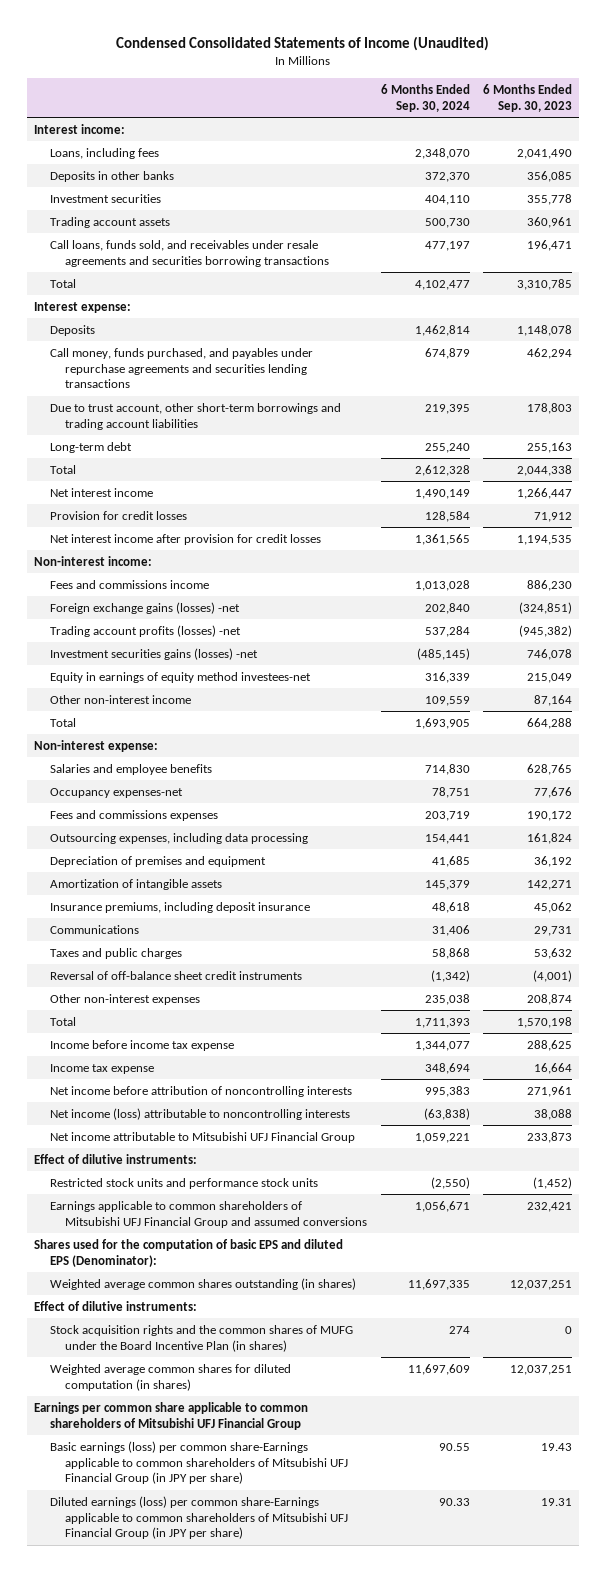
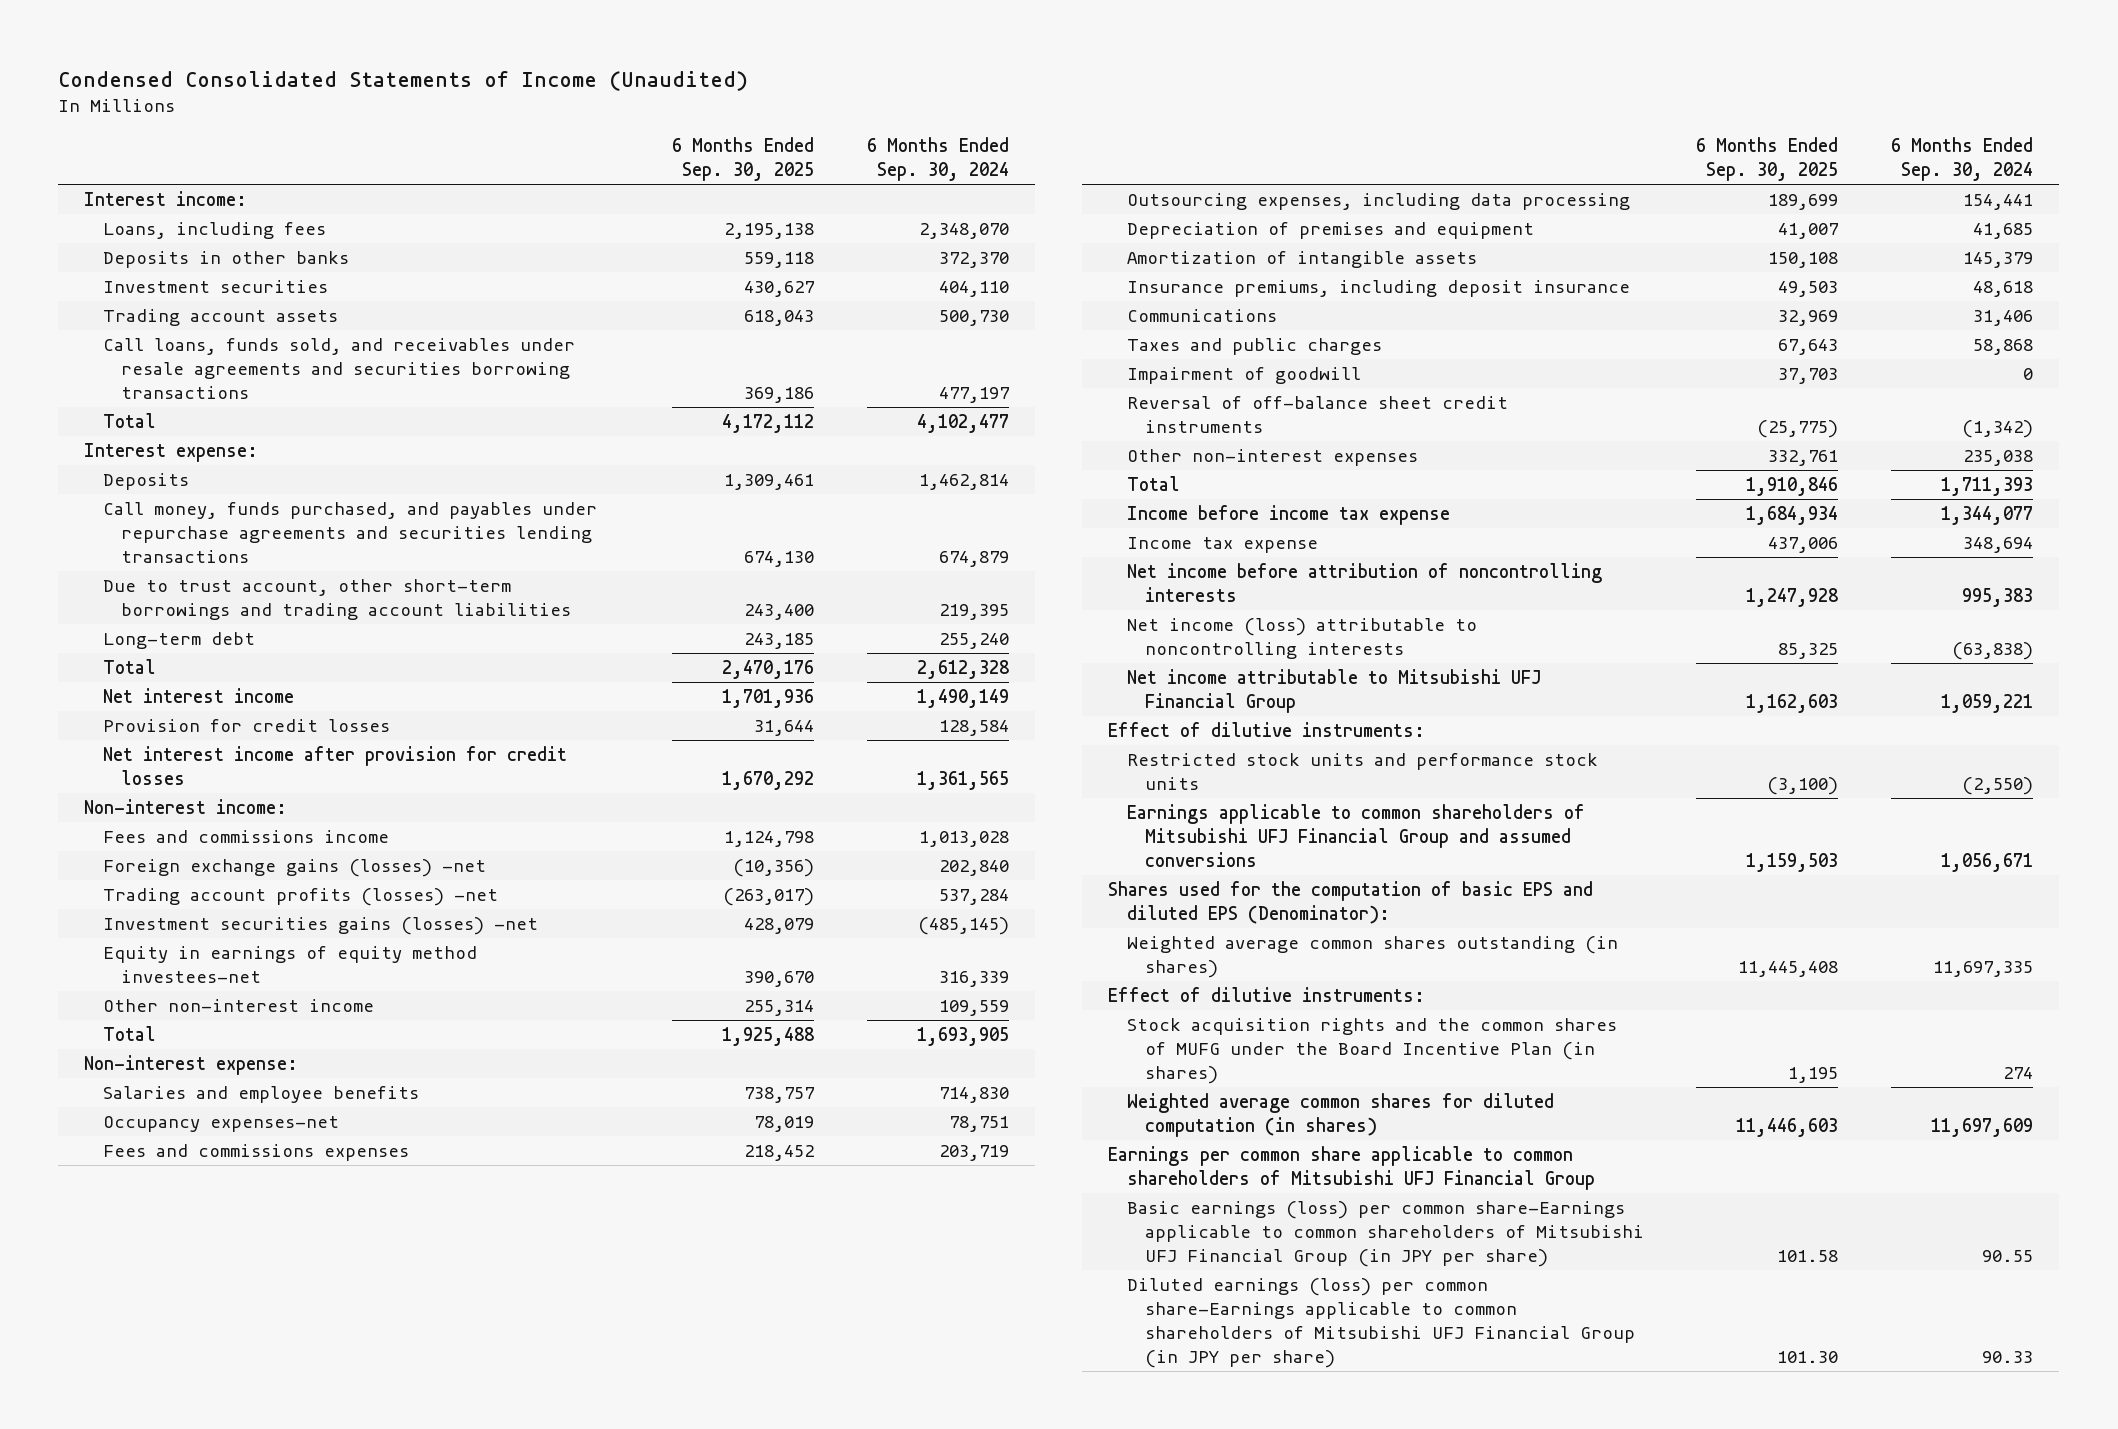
[483,84,573,112] 6 Months Ended Sep. 30, 2023 -> none
none -> [672,136,815,182] 6 Months Ended Sep. 30, 2025
none -> [1126,366,1361,384] Impairment of goodwill

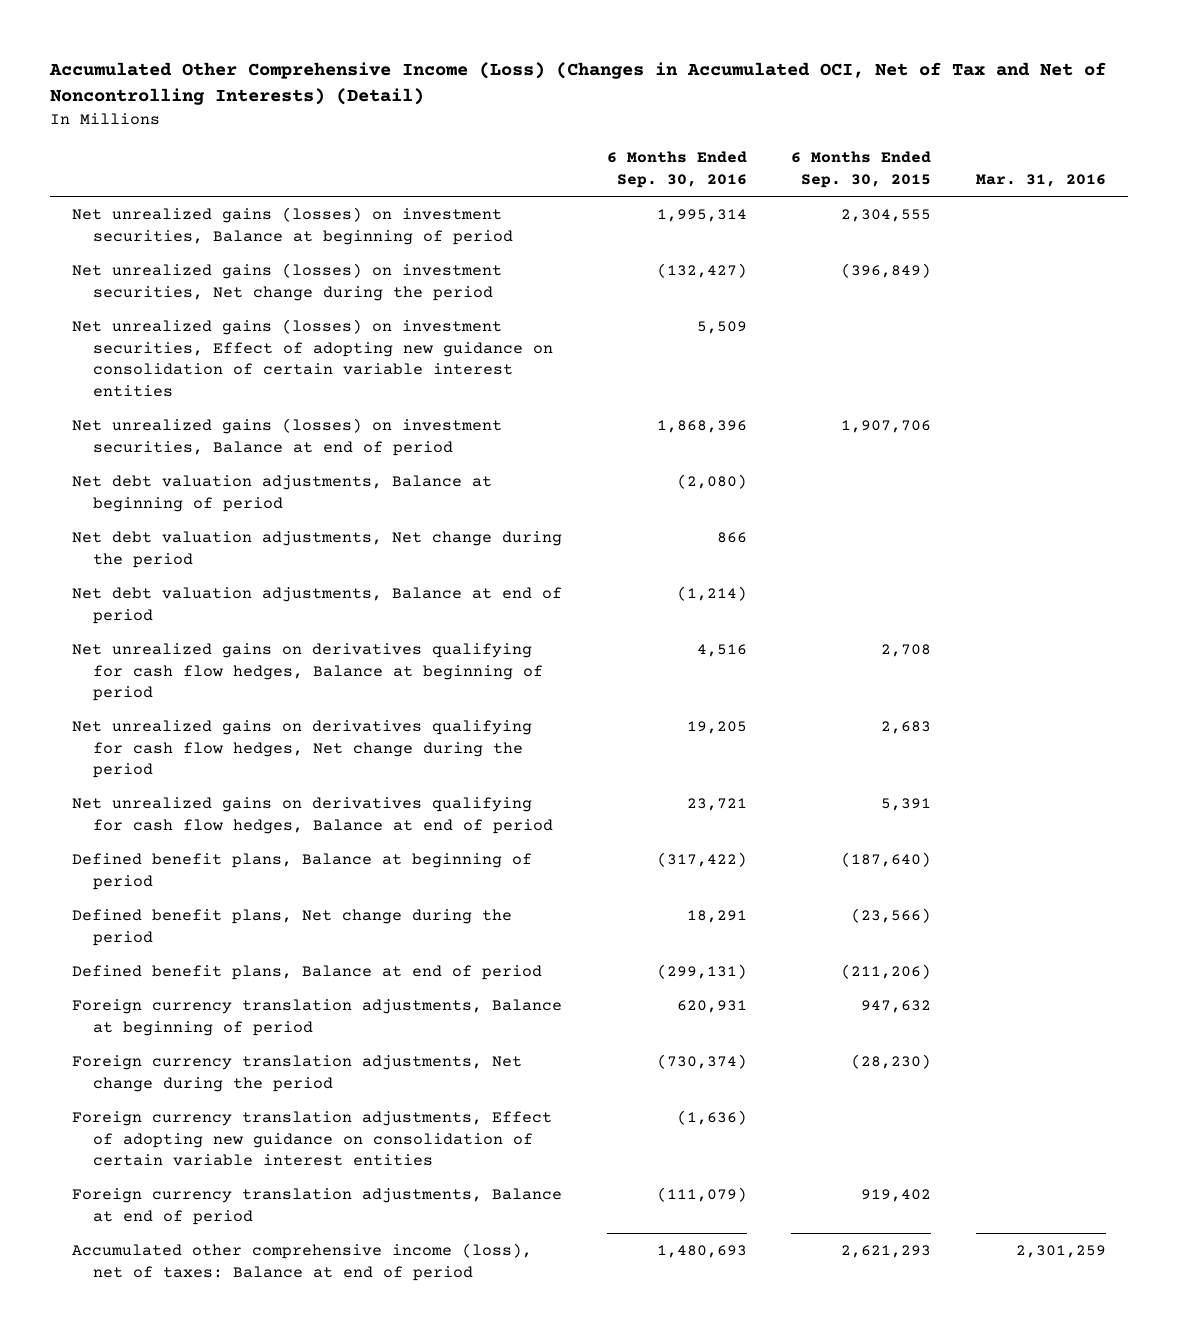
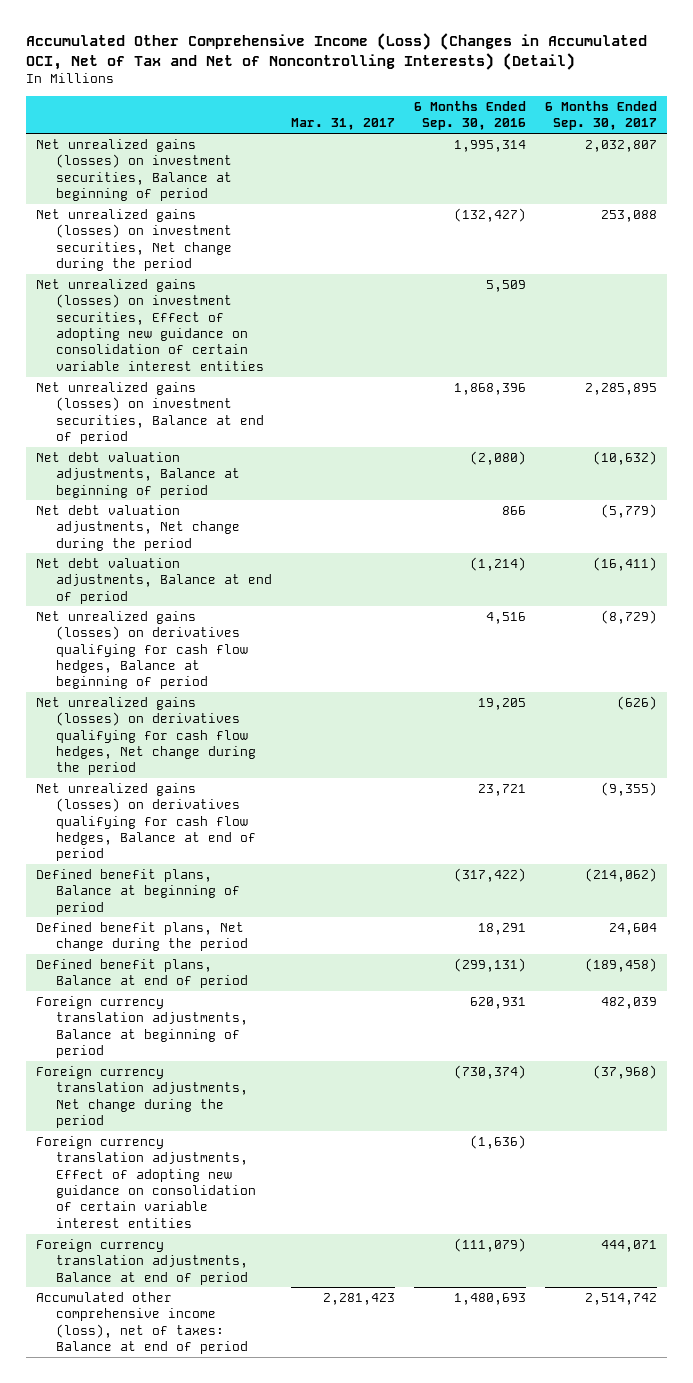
[791,151,932,189] 6 Months Ended Sep. 30, 2015 -> none
[975,174,1106,188] Mar. 31, 2016 -> none
none -> [290,118,395,131] Mar. 31, 2017
none -> [545,100,658,131] 6 Months Ended Sep. 30, 2017
[71,642,543,702] Net unrealized gains on derivatives qualifying for cash flow hedges, Balance at beginning of period -> [35,610,248,690] Net unrealized gains (losses) on derivatives qualifying for cash flow hedges, Balance at beginning of period
[71,719,532,779] Net unrealized gains on derivatives qualifying for cash flow hedges, Net change during the period -> [35,696,256,776] Net unrealized gains (losses) on derivatives qualifying for cash flow hedges, Net change during the period
[71,796,553,834] Net unrealized gains on derivatives qualifying for cash flow hedges, Balance at end of period -> [35,782,256,862] Net unrealized gains (losses) on derivatives qualifying for cash flow hedges, Balance at end of period

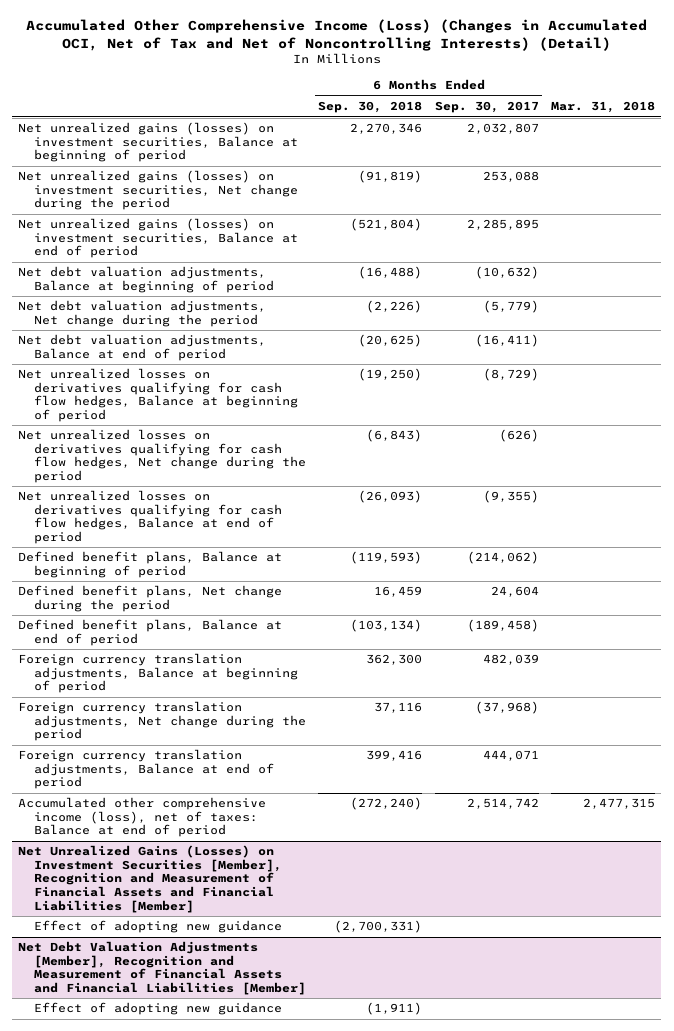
[290,118,395,131] Mar. 31, 2017 -> none
[414,100,527,131] 6 Months Ended Sep. 30, 2016 -> none
none -> [318,101,423,114] Sep. 30, 2018
none -> [551,101,656,114] Mar. 31, 2018
[35,278,264,371] Net unrealized gains (losses) on investment securities, Effect of adopting new guidance on consolidation of certain variable interest entities -> none
[35,610,248,690] Net unrealized gains (losses) on derivatives qualifying for cash flow hedges, Balance at beginning of period -> [18,368,298,423] Net unrealized losses on derivatives qualifying for cash flow hedges, Balance at beginning of period
[35,696,256,776] Net unrealized gains (losses) on derivatives qualifying for cash flow hedges, Net change during the period -> [18,429,306,484] Net unrealized losses on derivatives qualifying for cash flow hedges, Net change during the period
[35,782,256,862] Net unrealized gains (losses) on derivatives qualifying for cash flow hedges, Balance at end of period -> [18,490,282,545] Net unrealized losses on derivatives qualifying for cash flow hedges, Balance at end of period
[35,1135,256,1228] Foreign currency translation adjustments, Effect of adopting new guidance on consolidation of certain variable interest entities -> none
none -> [18,845,282,913] Net Unrealized Gains (Losses) on Investment Securities [Member], Recognition and Measurement of Financial Assets and Financial Liabilities [Member]
none -> [33,920,282,934] Effect of adopting new guidance
none -> [18,941,306,996] Net Debt Valuation Adjustments [Member], Recognition and Measurement of Financial Assets and Financial Liabilities [Member]
none -> [33,1002,282,1016] Effect of adopting new guidance

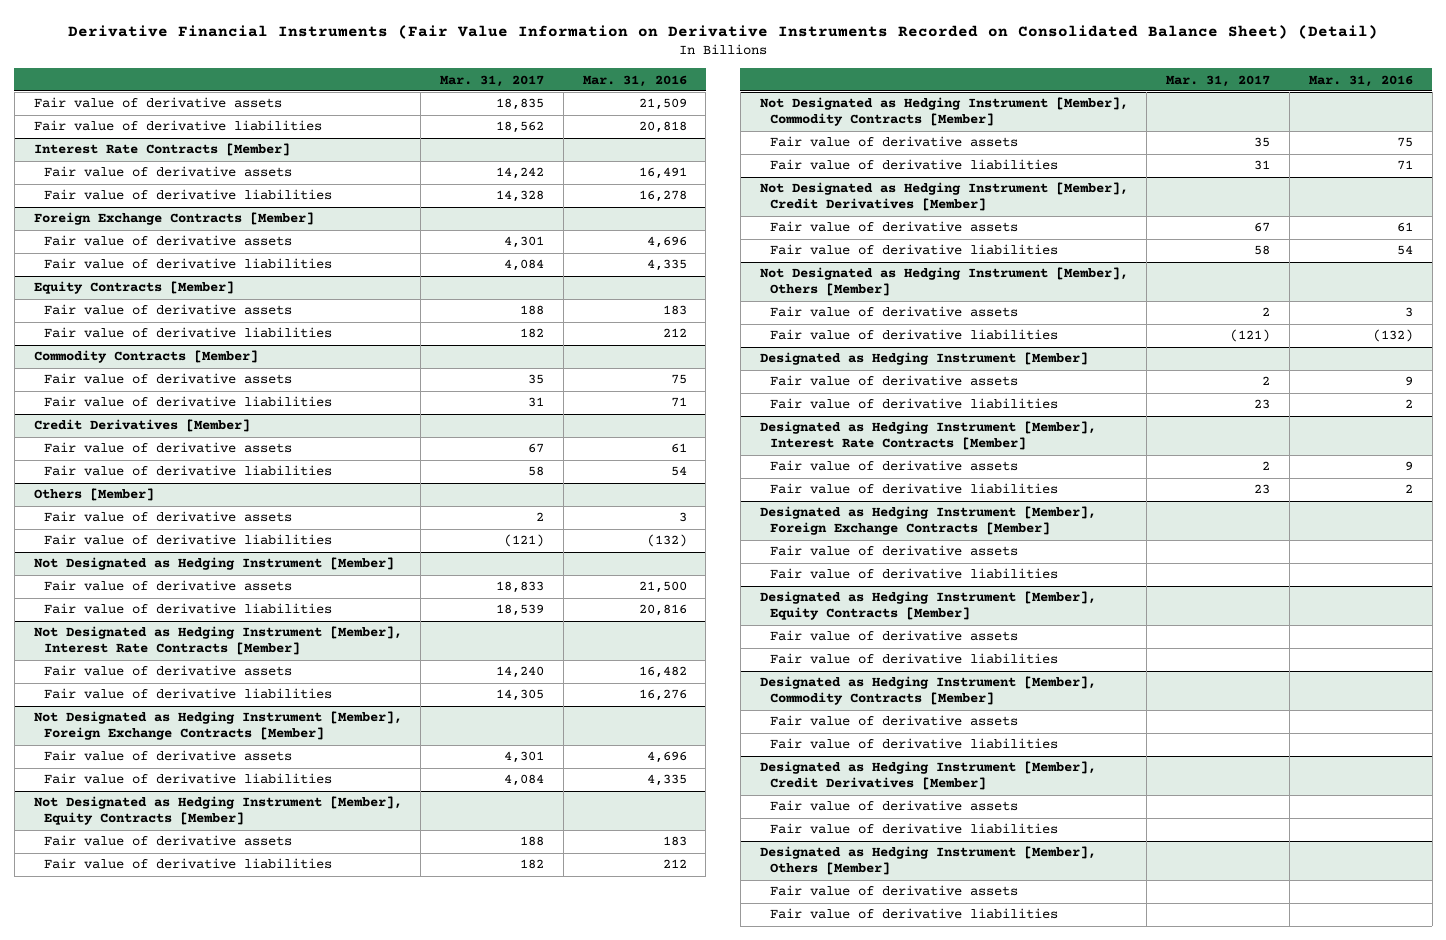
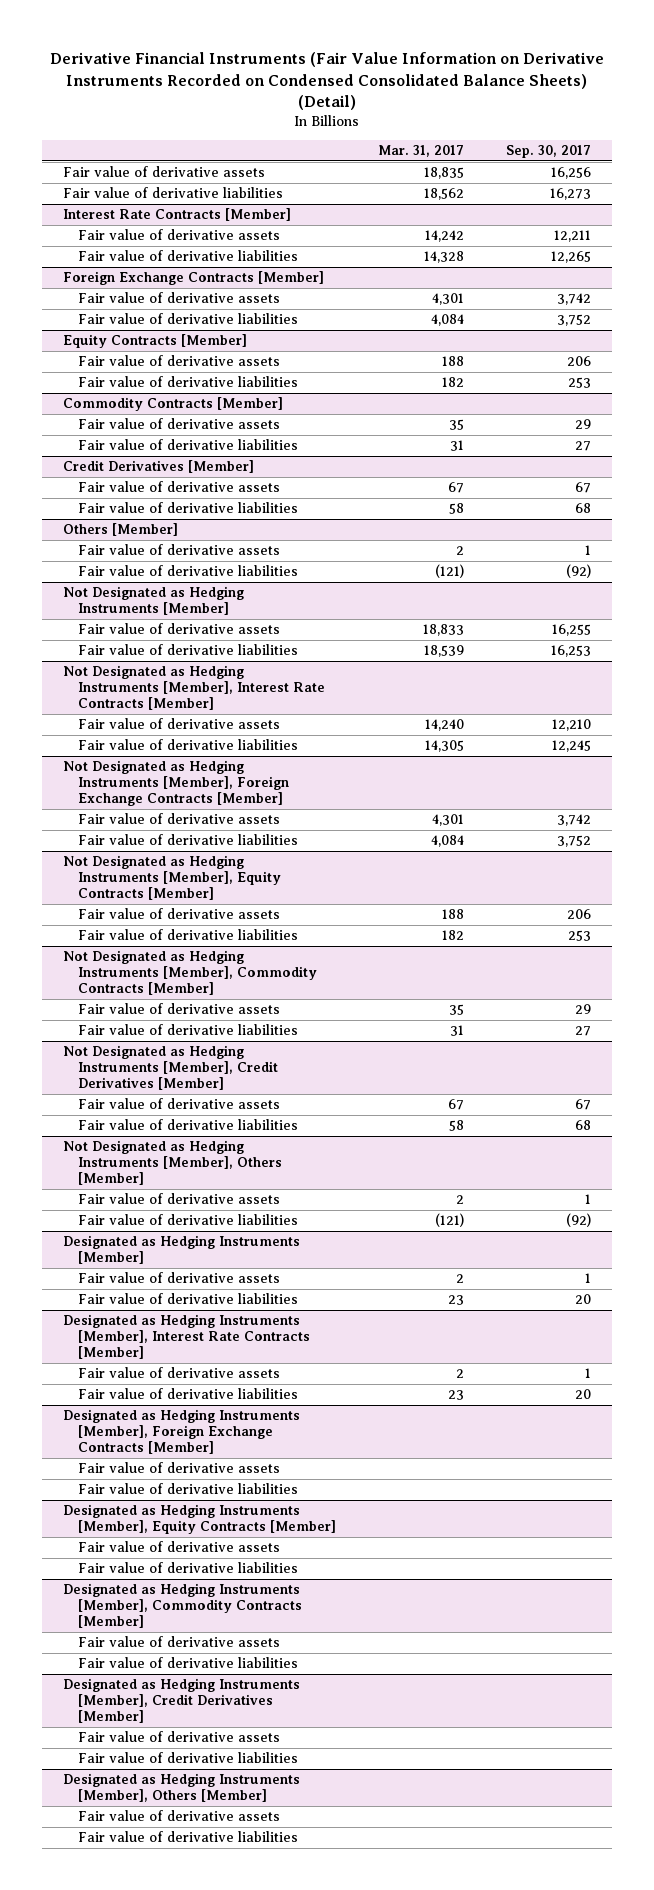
[68,24,1379,39] Derivative Financial Instruments (Fair Value Information on Derivative Instruments Recorded on Consolidated Balance Sheet) (Detail) -> [49,51,604,111] Derivative Financial Instruments (Fair Value Information on Derivative Instruments Recorded on Condensed Consolidated Balance Sheets) (Detail)
[582,74,687,87] Mar. 31, 2016 -> none
none -> [505,145,591,159] Sep. 30, 2017
[33,557,394,571] Not Designated as Hedging Instrument [Member] -> [63,586,245,616] Not Designated as Hedging Instruments [Member]
[33,626,402,656] Not Designated as Hedging Instrument [Member], Interest Rate Contracts [Member] -> [63,665,325,711] Not Designated as Hedging Instruments [Member], Interest Rate Contracts [Member]
[33,711,402,741] Not Designated as Hedging Instrument [Member], Foreign Exchange Contracts [Member] -> [63,760,289,807] Not Designated as Hedging Instruments [Member], Foreign Exchange Contracts [Member]
[33,796,402,826] Not Designated as Hedging Instrument [Member], Equity Contracts [Member] -> [63,855,281,901] Not Designated as Hedging Instruments [Member], Equity Contracts [Member]
[759,97,1128,127] Not Designated as Hedging Instrument [Member], Commodity Contracts [Member] -> [63,950,317,996] Not Designated as Hedging Instruments [Member], Commodity Contracts [Member]
[759,182,1128,212] Not Designated as Hedging Instrument [Member], Credit Derivatives [Member] -> [63,1045,278,1091] Not Designated as Hedging Instruments [Member], Credit Derivatives [Member]
[759,267,1128,297] Not Designated as Hedging Instrument [Member], Others [Member] -> [63,1140,282,1186] Not Designated as Hedging Instruments [Member], Others [Member]
[759,352,1088,366] Designated as Hedging Instrument [Member] -> [63,1235,301,1265] Designated as Hedging Instruments [Member]
[759,421,1096,451] Designated as Hedging Instrument [Member], Interest Rate Contracts [Member] -> [63,1314,310,1360] Designated as Hedging Instruments [Member], Interest Rate Contracts [Member]
[759,506,1096,536] Designated as Hedging Instrument [Member], Foreign Exchange Contracts [Member] -> [63,1409,301,1455] Designated as Hedging Instruments [Member], Foreign Exchange Contracts [Member]
[759,591,1096,621] Designated as Hedging Instrument [Member], Equity Contracts [Member] -> [63,1504,336,1535] Designated as Hedging Instruments [Member], Equity Contracts [Member]
[759,676,1096,706] Designated as Hedging Instrument [Member], Commodity Contracts [Member] -> [63,1583,302,1629] Designated as Hedging Instruments [Member], Commodity Contracts [Member]
[759,761,1096,791] Designated as Hedging Instrument [Member], Credit Derivatives [Member] -> [63,1678,301,1724] Designated as Hedging Instruments [Member], Credit Derivatives [Member]
[759,846,1096,876] Designated as Hedging Instrument [Member], Others [Member] -> [63,1773,301,1803] Designated as Hedging Instruments [Member], Others [Member]

